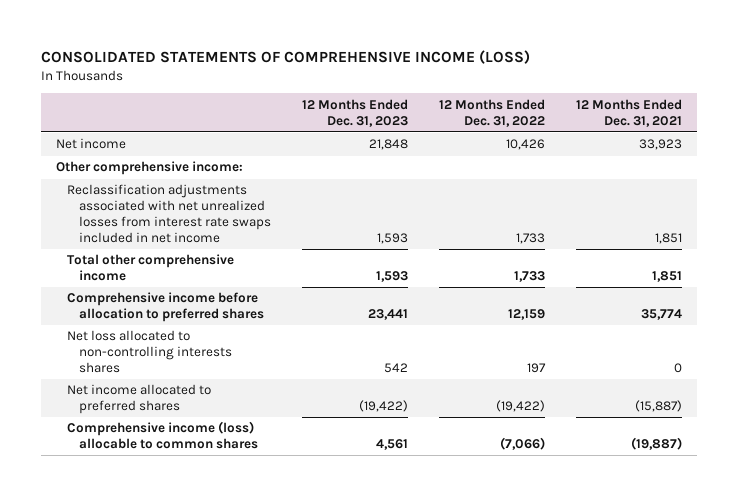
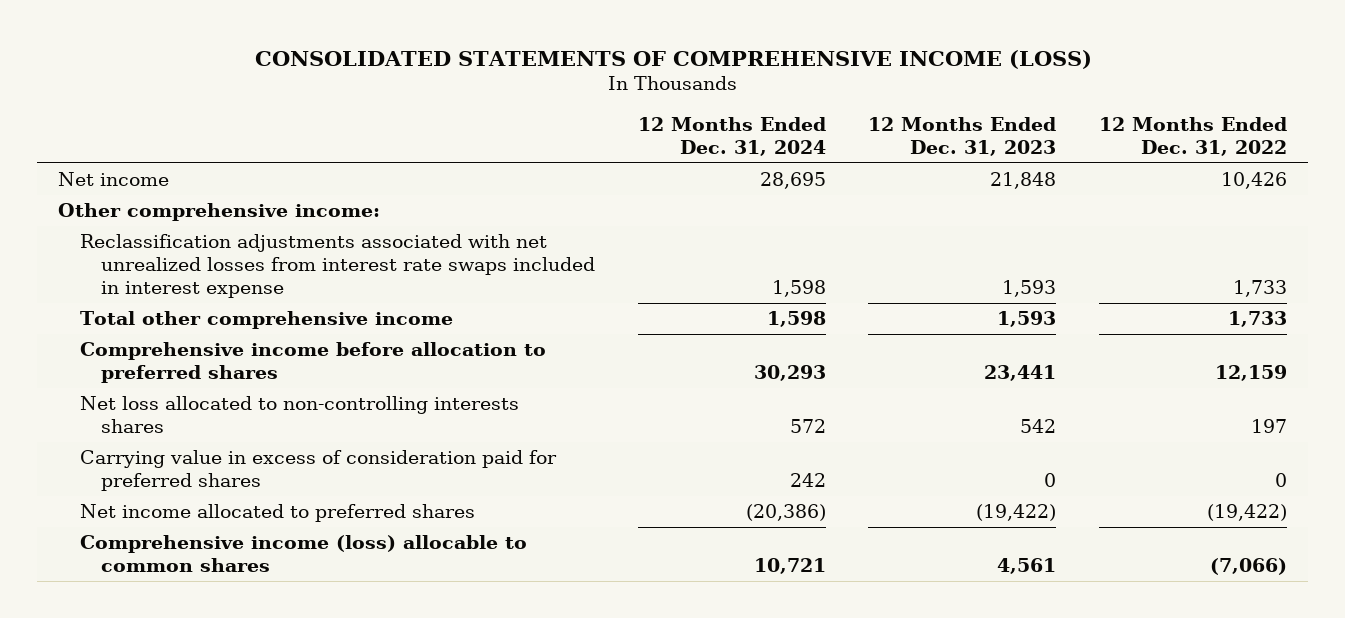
[575,98,682,127] 12 Months Ended Dec. 31, 2021 -> none
none -> [637,117,826,156] 12 Months Ended Dec. 31, 2024
[67,184,271,243] Reclassification adjustments associated with net unrealized losses from interest rate swaps included in net income -> [79,234,596,298] Reclassification adjustments associated with net unrealized losses from interest rate swaps included in interest expense
none -> [79,450,557,492] Carrying value in excess of consideration paid for preferred shares

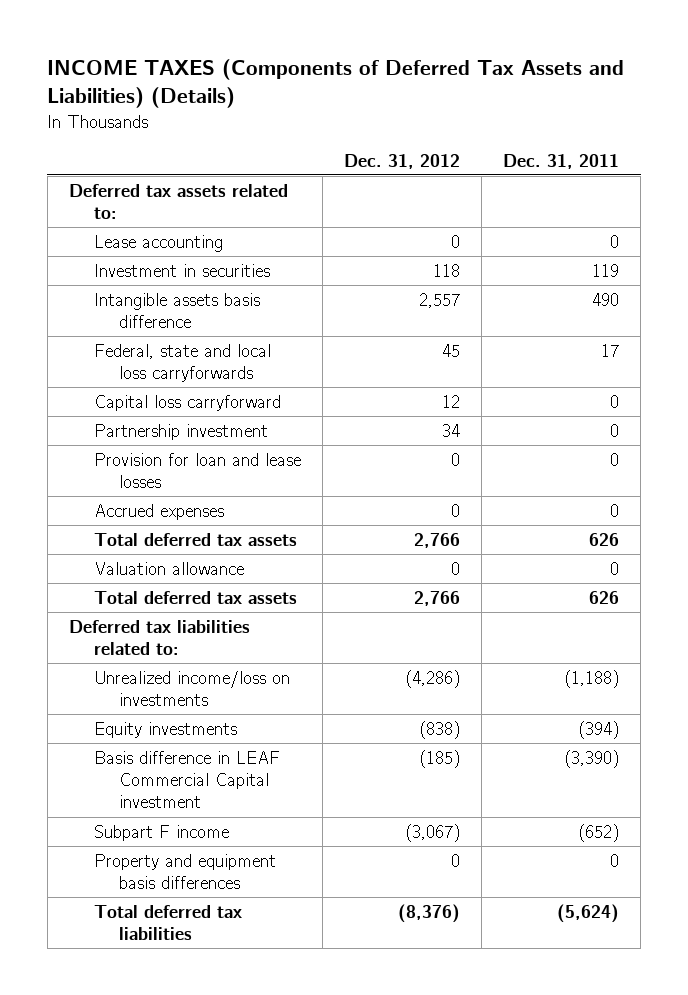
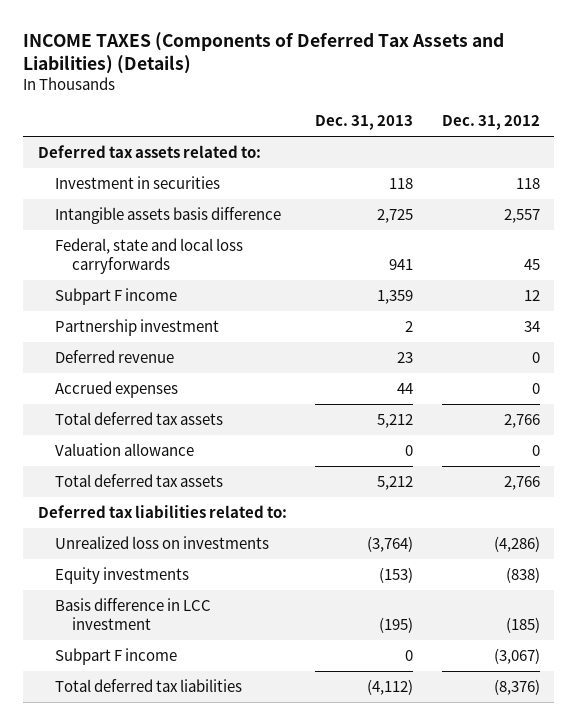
[503,153,620,169] Dec. 31, 2011 -> none
none -> [315,115,414,131] Dec. 31, 2013
[93,234,223,252] Lease accounting -> none
[93,394,281,411] Capital loss carryforward -> [54,287,177,305] Subpart F income
[93,452,301,489] Provision for loan and lease losses -> [54,349,174,363] Deferred revenue
[93,670,290,707] Unrealized income/loss on investments -> [54,535,269,549] Unrealized loss on investments
[93,750,280,809] Basis difference in LEAF Commercial Capital investment -> [54,597,211,631] Basis difference in LCC investment
[93,853,276,890] Property and equipment basis differences -> none

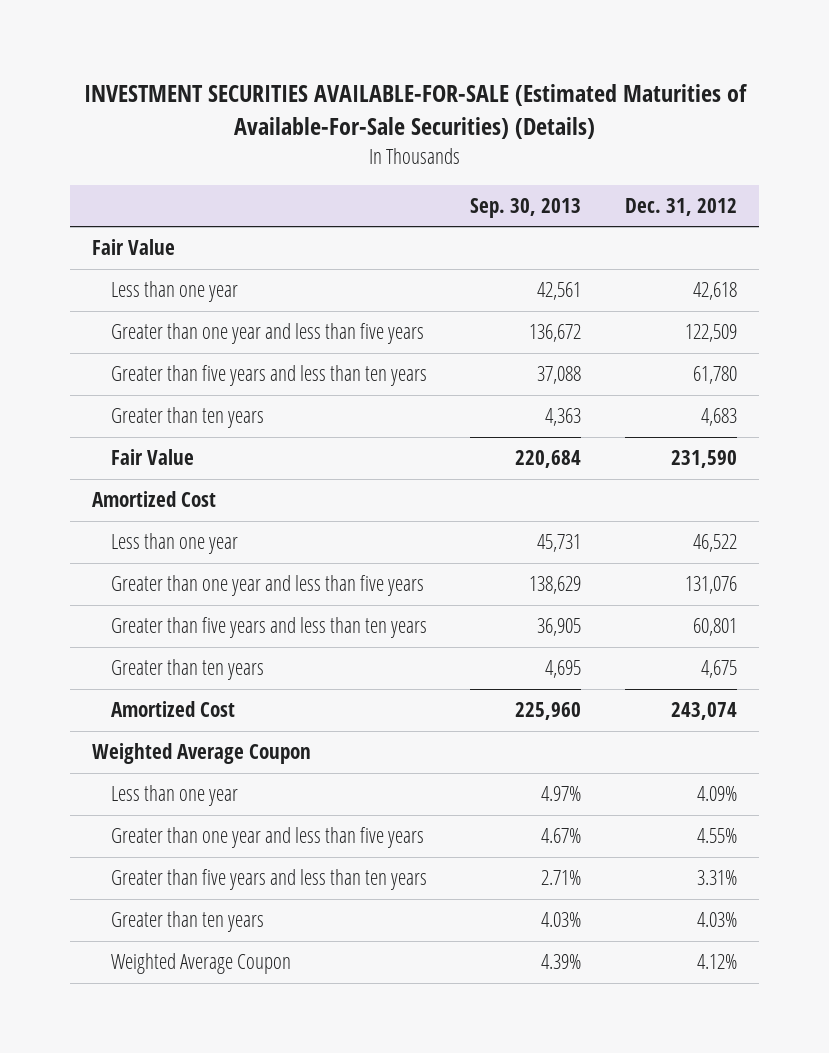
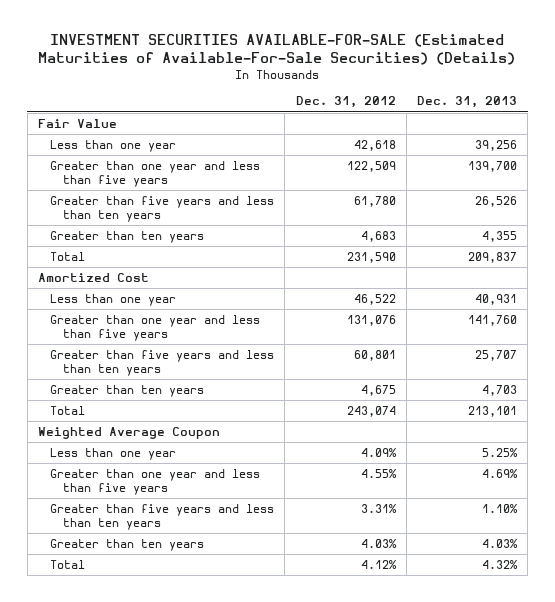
[470,198,582,219] Sep. 30, 2013 -> none
none -> [417,96,518,109] Dec. 31, 2013
[110,449,194,466] Fair Value -> [50,251,86,261] Total
[110,701,235,718] Amortized Cost -> [50,405,86,415] Total
[110,953,291,975] Weighted Average Coupon -> [50,559,86,569] Total

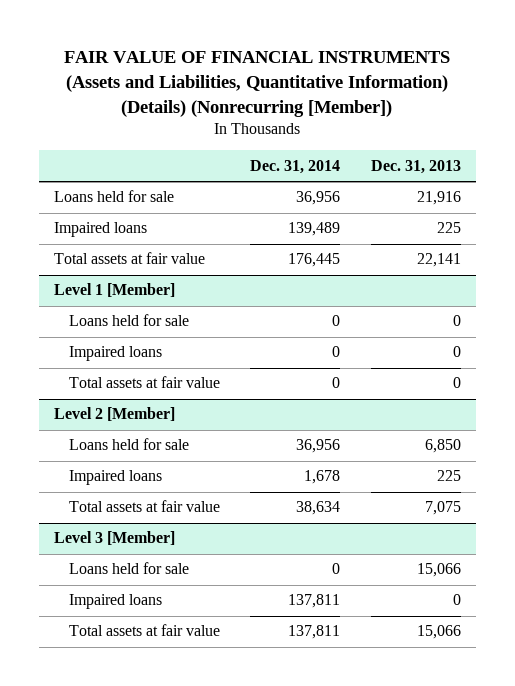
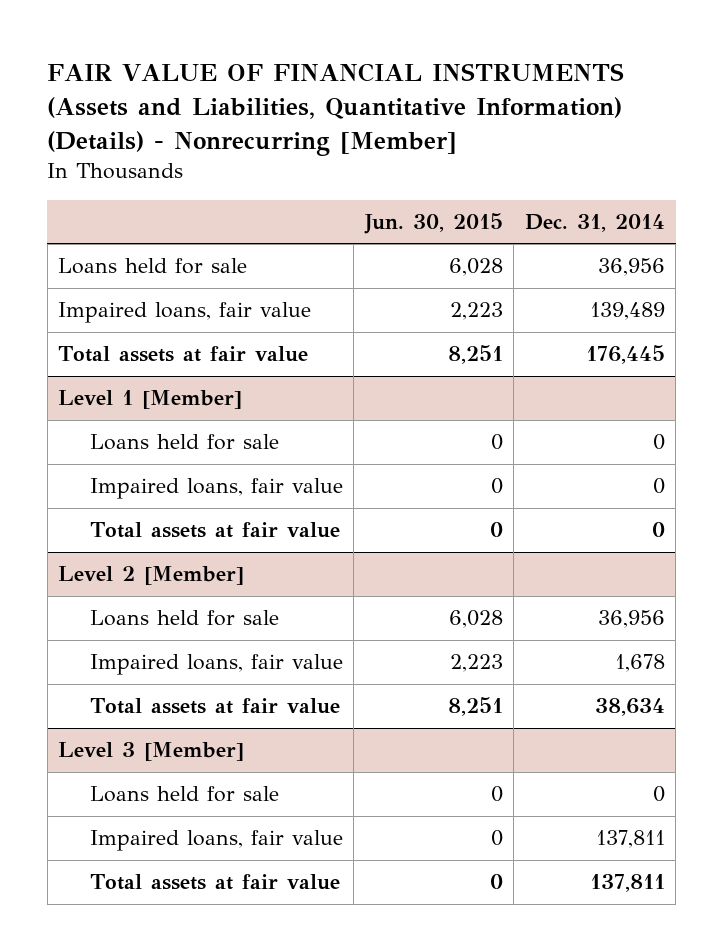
[64,51,451,117] FAIR VALUE OF FINANCIAL INSTRUMENTS (Assets and Liabilities, Quantitative Information) (Details) (Nonrecurring [Member]) -> [47,63,625,156] FAIR VALUE OF FINANCIAL INSTRUMENTS (Assets and Liabilities, Quantitative Information) (Details) - Nonrecurring [Member]
[370,159,461,174] Dec. 31, 2013 -> none
none -> [363,212,503,234] Jun. 30, 2015
[54,222,148,238] Impaired loans -> [58,302,312,324] Impaired loans, fair value
[68,346,162,362] Impaired loans -> [89,478,343,500] Impaired loans, fair value
[68,470,162,486] Impaired loans -> [89,654,343,676] Impaired loans, fair value
[68,594,162,610] Impaired loans -> [89,830,343,852] Impaired loans, fair value

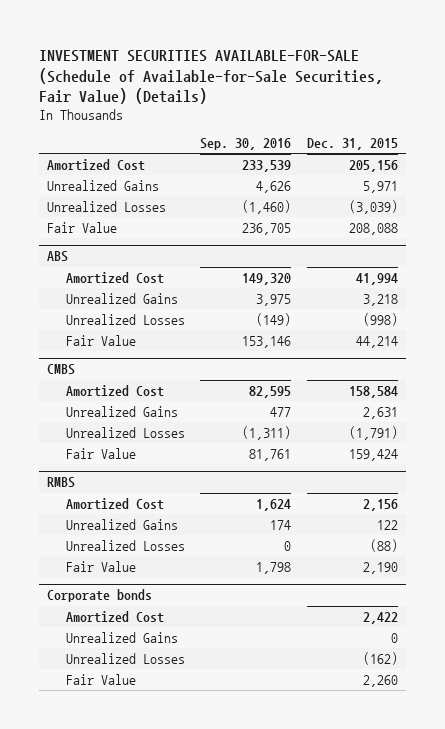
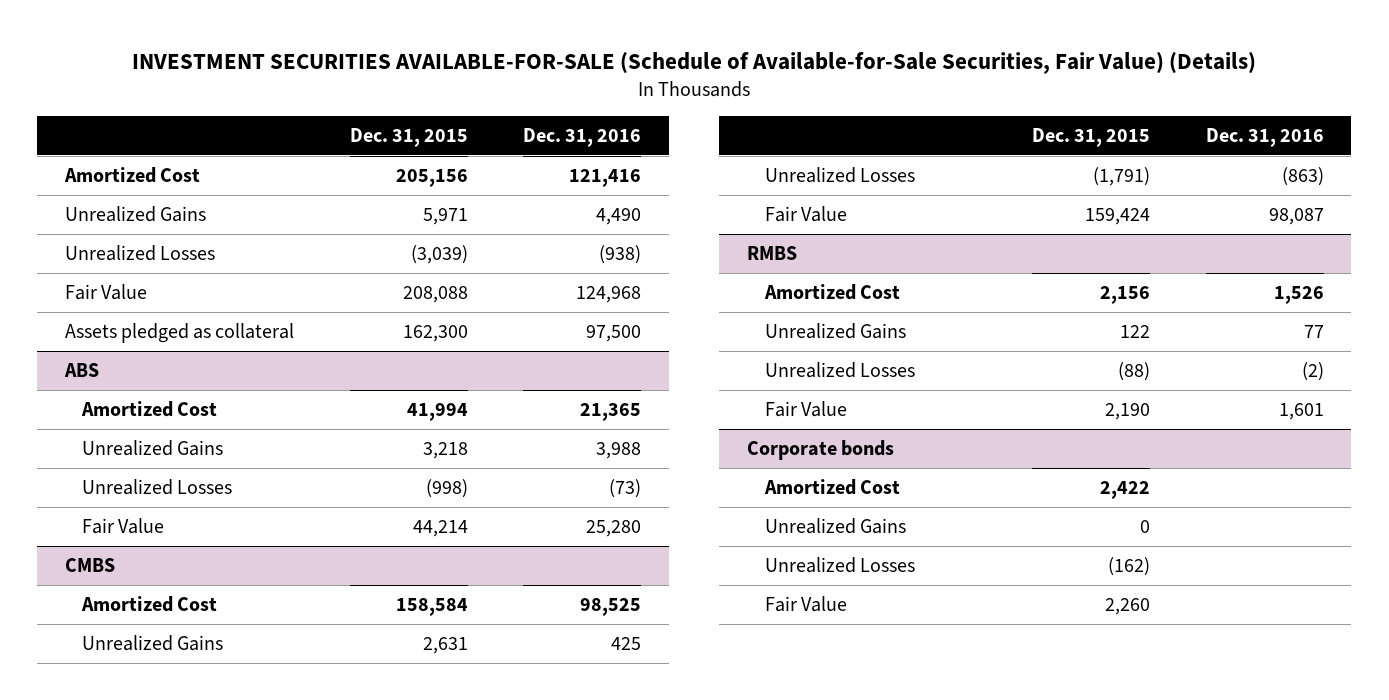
[200,138,292,151] Sep. 30, 2016 -> none
none -> [523,127,642,147] Dec. 31, 2016
none -> [65,323,295,344] Assets pledged as collateral

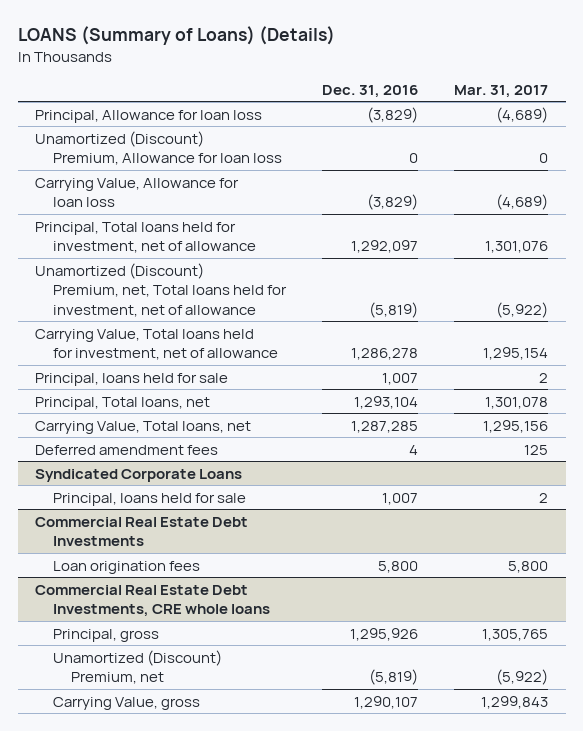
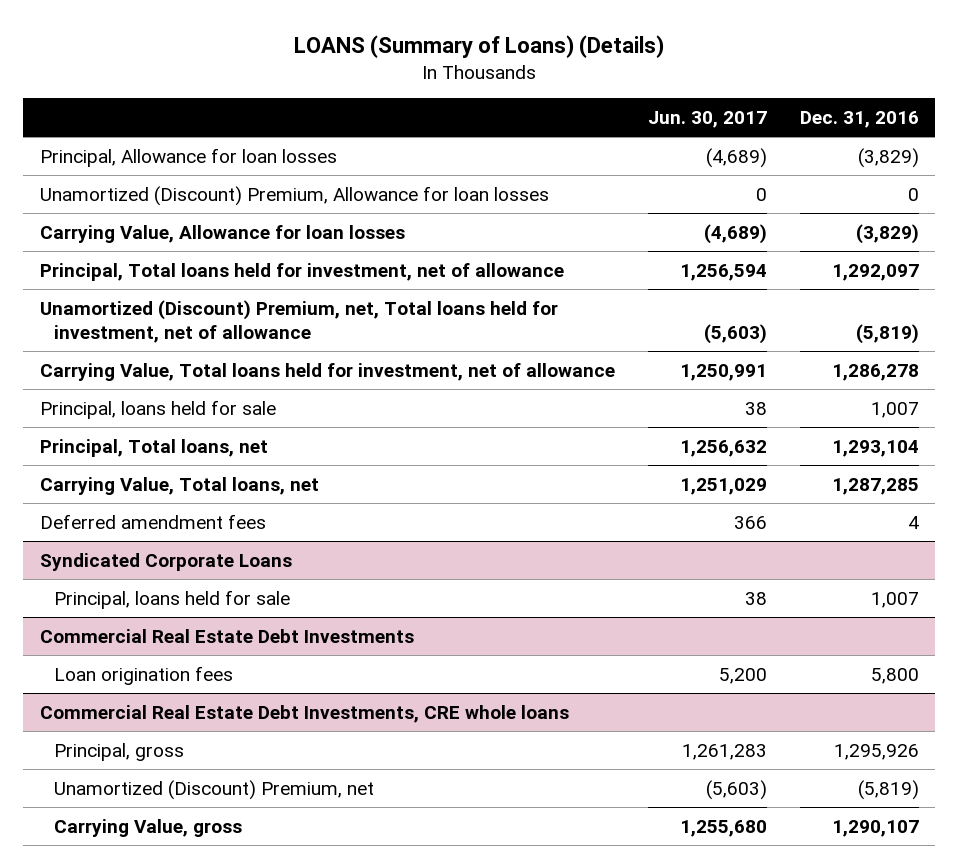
[453,84,548,98] Mar. 31, 2017 -> none
none -> [647,110,767,128] Jun. 30, 2017
[35,109,263,123] Principal, Allowance for loan loss -> [39,147,337,167] Principal, Allowance for loan losses
[35,130,283,166] Unamortized (Discount) Premium, Allowance for loan loss -> [39,185,549,206] Unamortized (Discount) Premium, Allowance for loan losses
[35,177,240,208] Carrying Value, Allowance for loan loss -> [39,224,405,243] Carrying Value, Allowance for loan losses

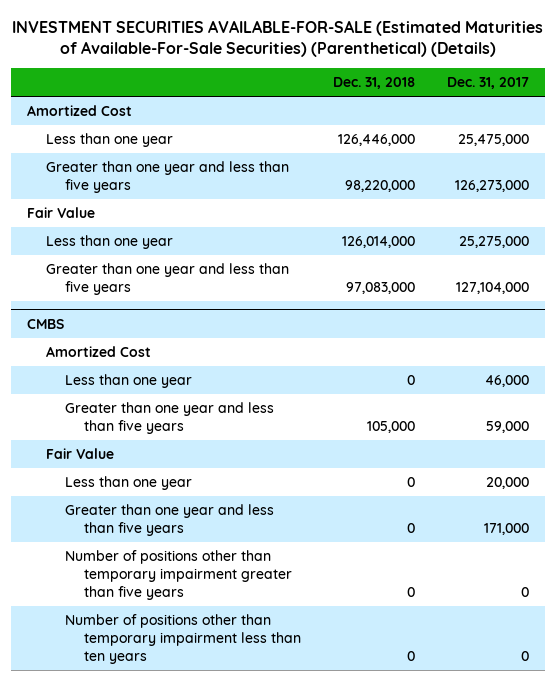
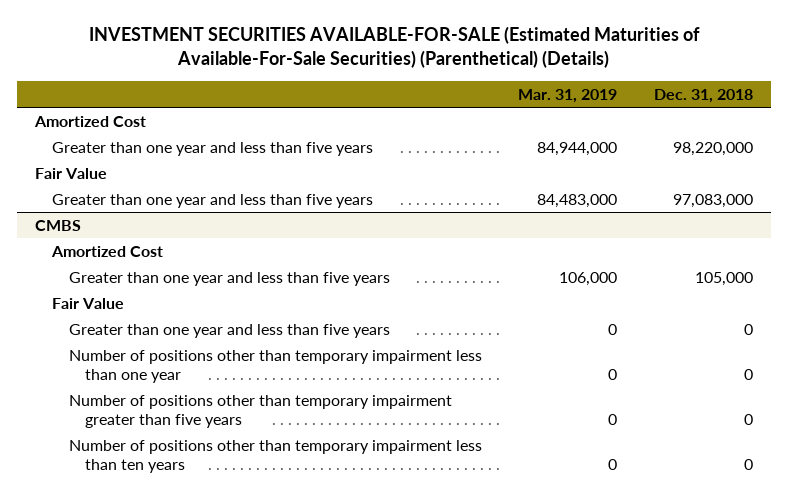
[447,77,530,90] Dec. 31, 2017 -> none
none -> [518,88,618,103] Mar. 31, 2019
[46,133,174,148] Less than one year -> none
[46,235,174,250] Less than one year -> none
[65,374,193,389] Less than one year -> none
[65,476,193,491] Less than one year -> none
none -> [68,349,482,383] Number of positions other than temporary impairment less than one year

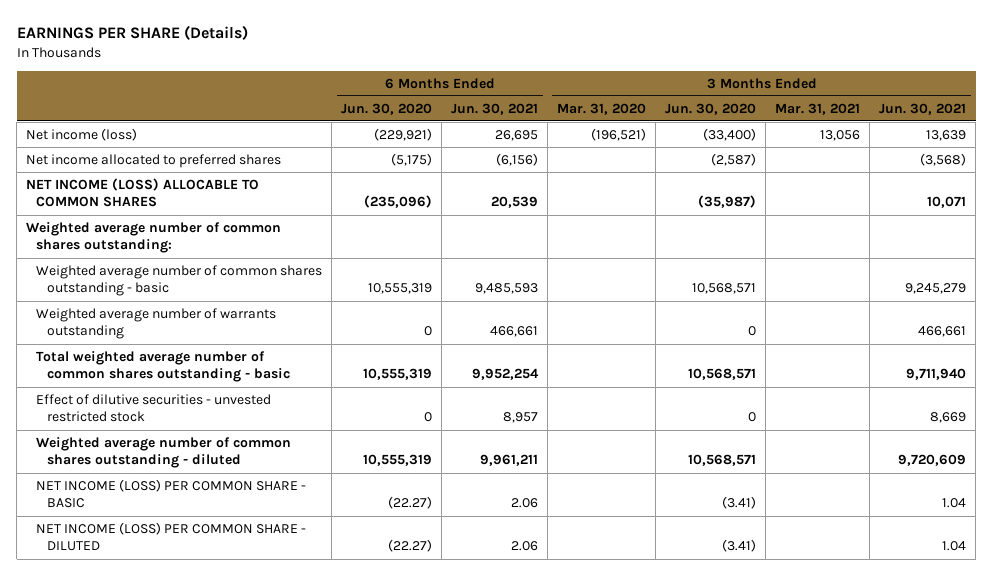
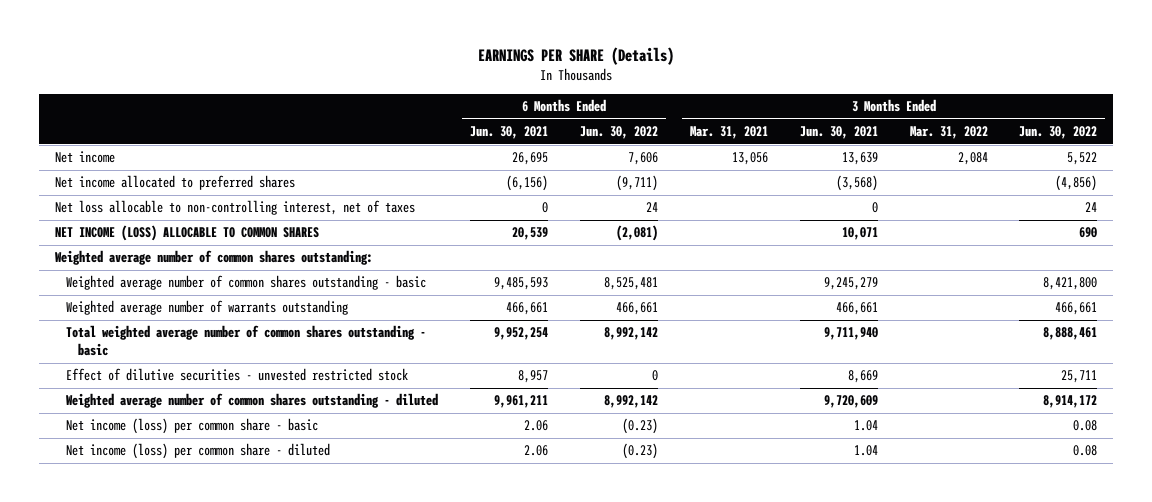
[341,102,433,115] Jun. 30, 2020 -> none
[557,102,647,115] Mar. 31, 2020 -> none
[665,102,757,115] Jun. 30, 2020 -> none
none -> [579,126,658,140] Jun. 30, 2022
none -> [909,126,988,140] Mar. 31, 2022
none -> [1019,126,1098,140] Jun. 30, 2022
[26,127,138,141] Net income (loss) -> [54,151,115,164] Net income
none -> [54,200,415,216] Net loss allocable to non-controlling interest, net of taxes
[36,478,307,509] NET INCOME (LOSS) PER COMMON SHARE - BASIC -> [66,418,319,435] Net income (loss) per common share - basic
[36,521,307,552] NET INCOME (LOSS) PER COMMON SHARE - DILUTED -> [66,443,331,460] Net income (loss) per common share - diluted

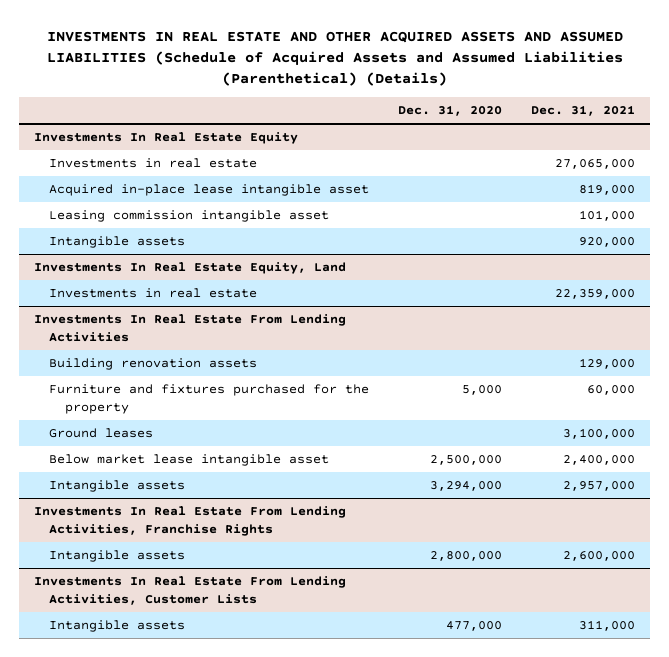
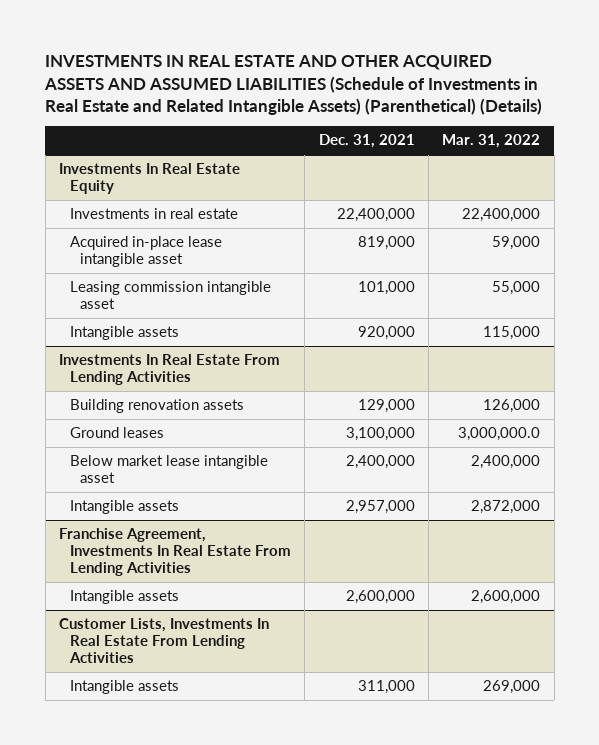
[46,30,623,87] INVESTMENTS IN REAL ESTATE AND OTHER ACQUIRED ASSETS AND ASSUMED LIABILITIES (Schedule of Acquired Assets and Assumed Liabilities (Parenthetical) (Details) -> [44,55,543,115] INVESTMENTS IN REAL ESTATE AND OTHER ACQUIRED ASSETS AND ASSUMED LIABILITIES (Schedule of Investments in Real Estate and Related Intangible Assets) (Parenthetical) (Details)
[398,104,503,116] Dec. 31, 2020 -> none
none -> [442,134,541,149] Mar. 31, 2022
[555,159,636,170] 27,065,000 -> [336,208,415,223] 22,400,000
[33,262,346,275] Investments In Real Estate Equity, Land -> none
[49,288,258,299] Investments in real estate -> none
[49,384,370,414] Furniture and fixtures purchased for the property -> none
[33,506,346,536] Investments In Real Estate From Lending Activities, Franchise Rights -> [59,528,291,577] Franchise Agreement, Investments In Real Estate From Lending Activities
[33,576,346,605] Investments In Real Estate From Lending Activities, Customer Lists -> [59,618,270,664] Customer Lists, Investments In Real Estate From Lending Activities

